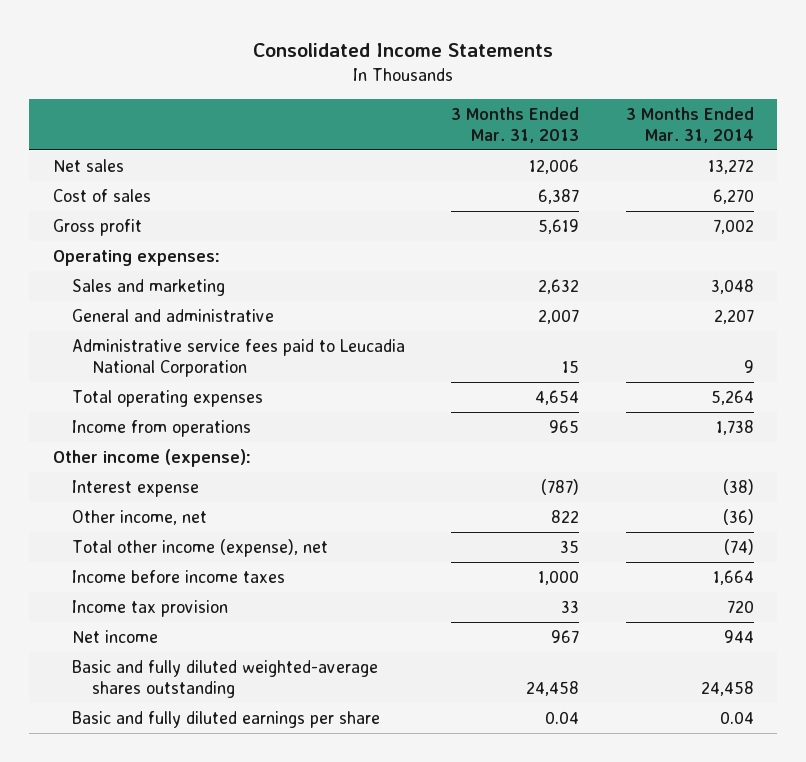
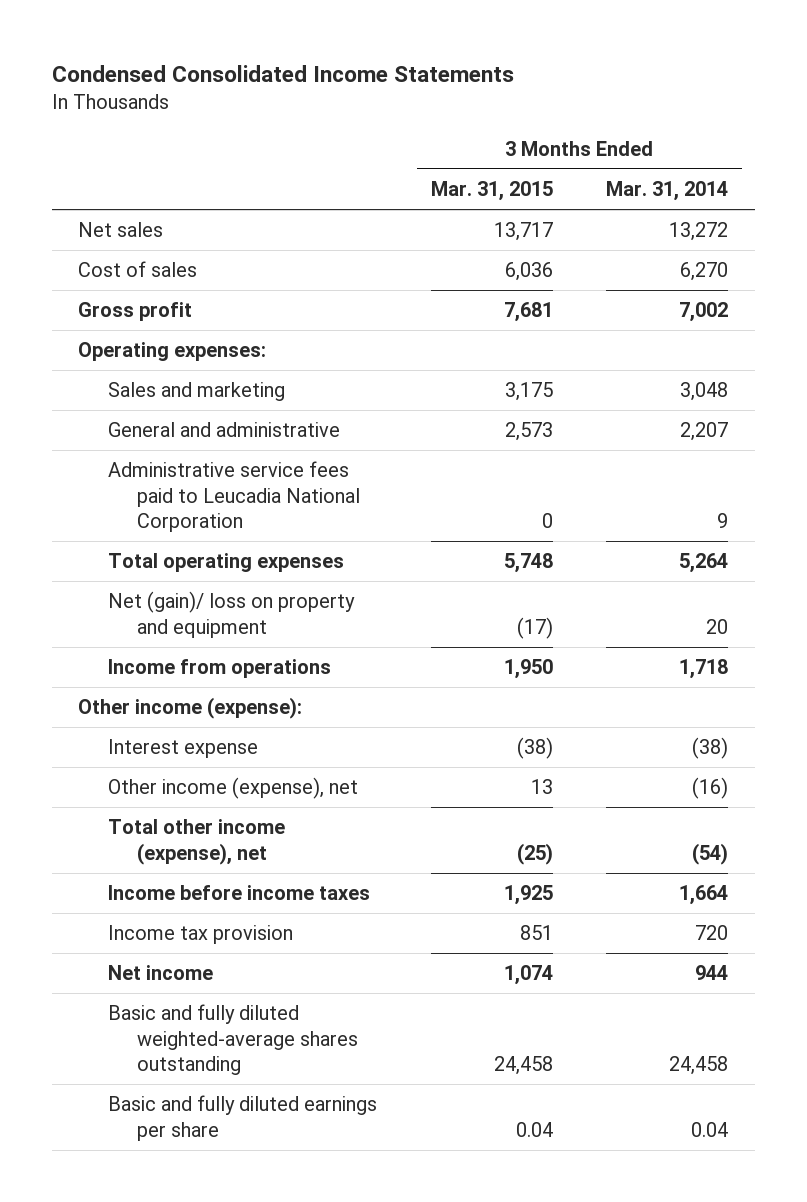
[253,43,554,58] Consolidated Income Statements -> [51,65,514,83] Condensed Consolidated Income Statements
[451,106,580,143] 3 Months Ended Mar. 31, 2013 -> none
none -> [430,180,553,201] Mar. 31, 2015
none -> [107,591,355,638] Net (gain)/ loss on property and equipment
[715,419,754,435] 1,738 -> [679,659,729,680] 1,718
[72,509,208,525] Other income, net -> [107,777,358,800] Other income (expense), net
[722,508,754,525] (36) -> [692,777,729,800] (16)
[723,538,754,555] (74) -> [692,842,729,865] (54)

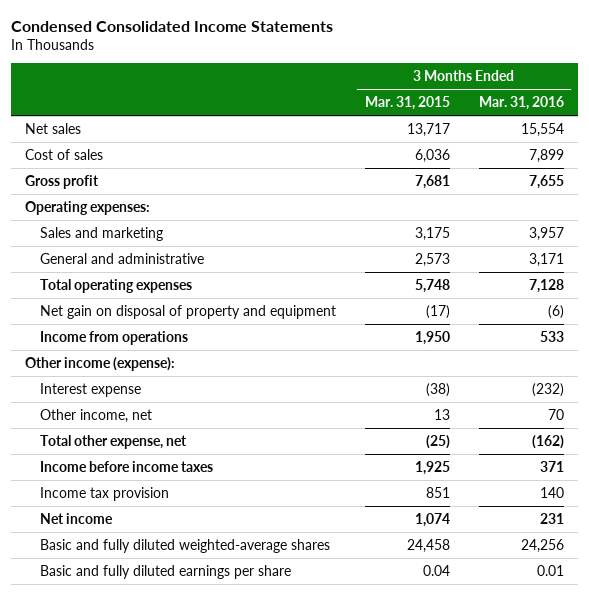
[606,180,729,201] Mar. 31, 2014 -> none
none -> [478,95,564,110] Mar. 31, 2016
[107,461,361,533] Administrative service fees paid to Leucadia National Corporation -> none
[107,591,355,638] Net (gain)/ loss on property and equipment -> [39,304,336,319] Net gain on disposal of property and equipment
[107,777,358,800] Other income (expense), net -> [39,408,152,423] Other income, net
[107,819,285,865] Total other income (expense), net -> [39,434,187,449] Total other expense, net
[107,1004,359,1076] Basic and fully diluted weighted-average shares outstanding -> [39,538,330,553] Basic and fully diluted weighted-average shares

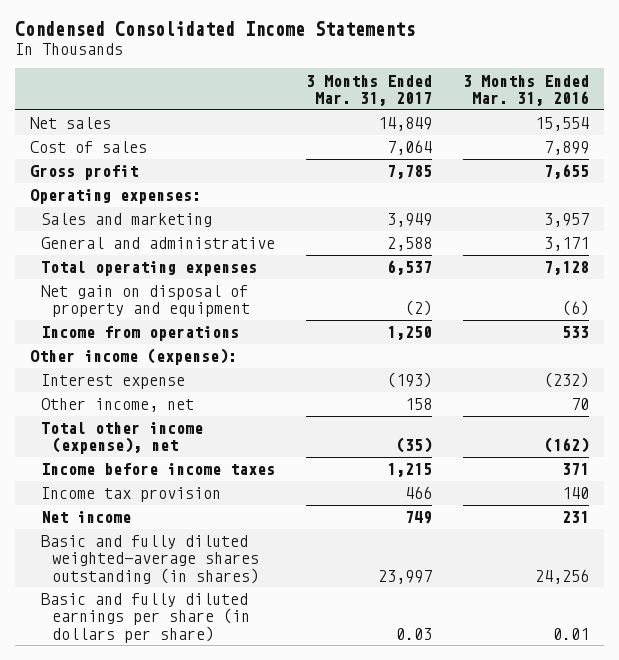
[364,95,450,110] Mar. 31, 2015 -> none
none -> [305,74,432,106] 3 Months Ended Mar. 31, 2017
[39,434,187,449] Total other expense, net -> [41,422,204,455] Total other income (expense), net
[39,538,330,553] Basic and fully diluted weighted-average shares -> [41,535,259,584] Basic and fully diluted weighted-average shares outstanding (in shares)
[39,564,291,579] Basic and fully diluted earnings per share -> [41,593,250,643] Basic and fully diluted earnings per share (in dollars per share)

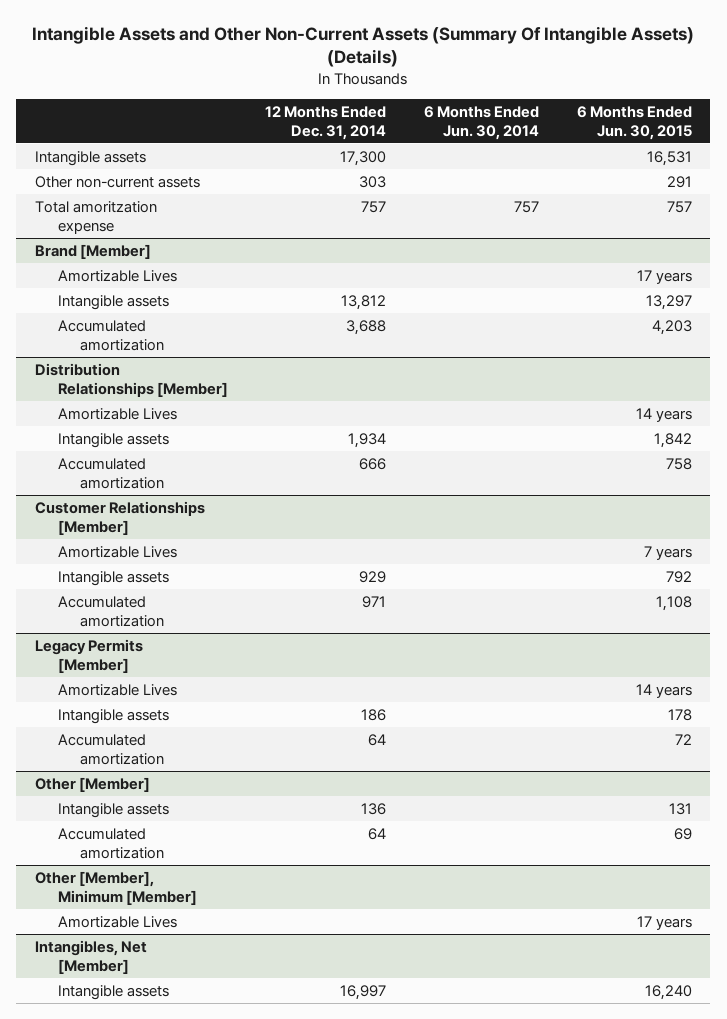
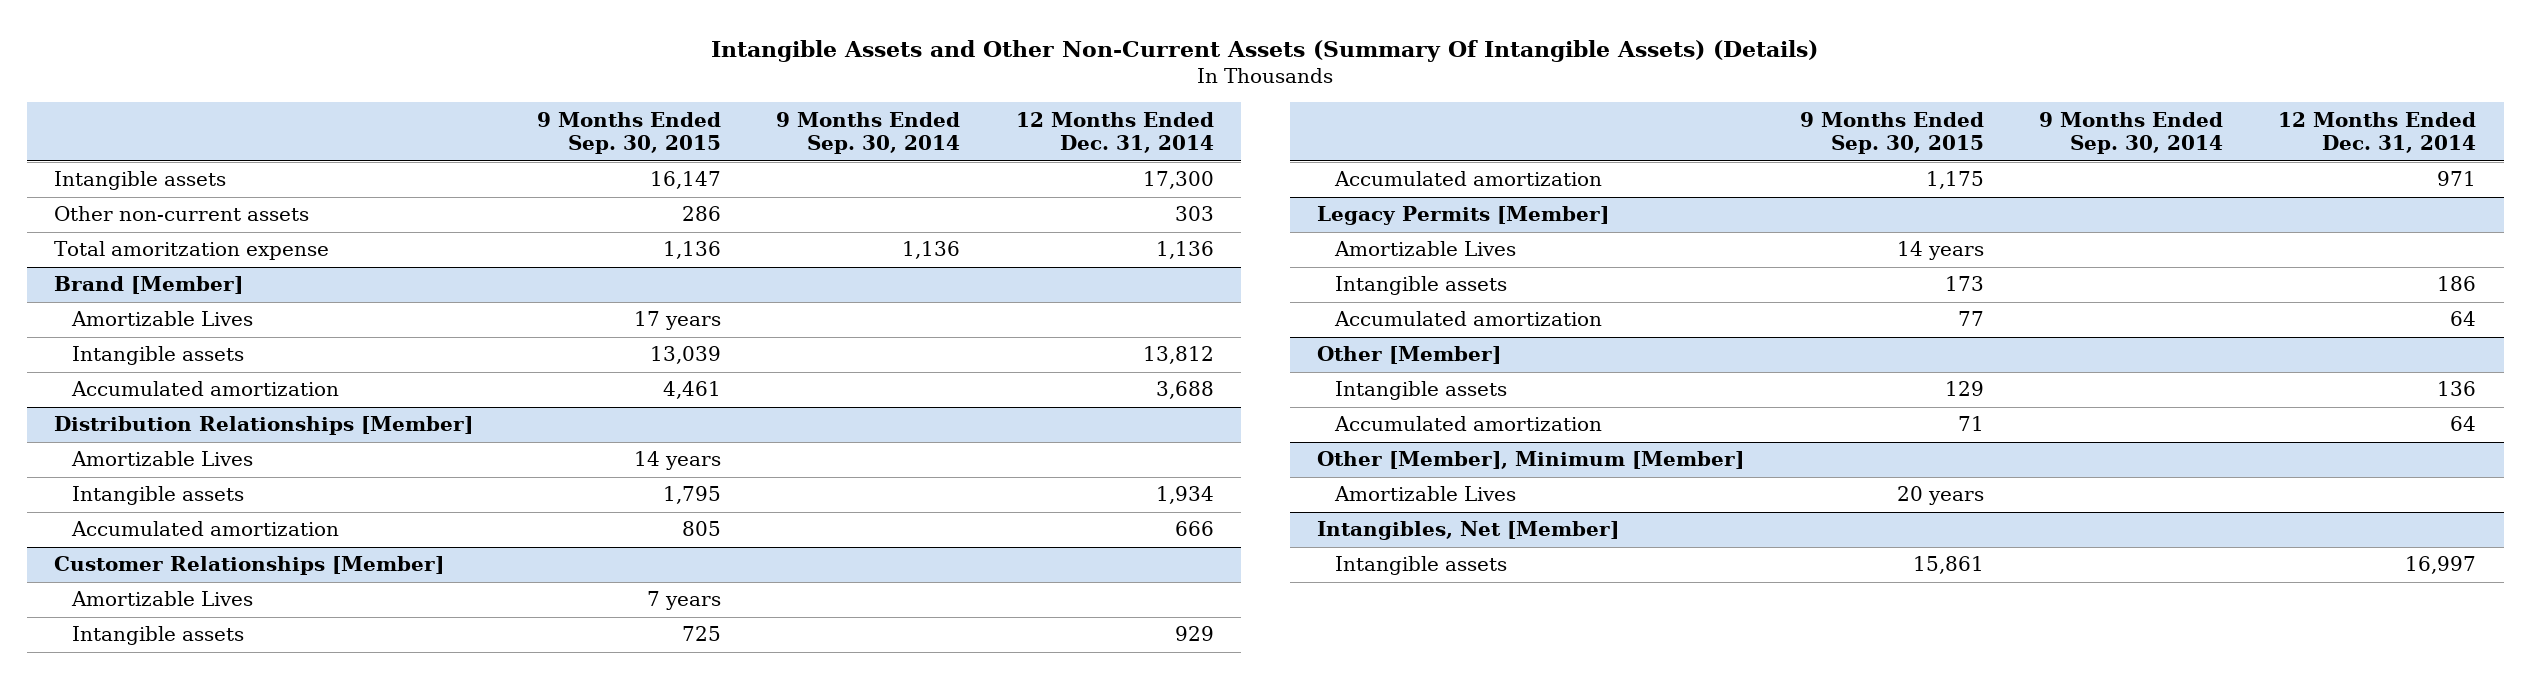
[423,105,539,140] 6 Months Ended Jun. 30, 2014 -> none
[576,105,692,140] 6 Months Ended Jun. 30, 2015 -> none
none -> [536,111,721,155] 9 Months Ended Sep. 30, 2015
none -> [776,111,961,155] 9 Months Ended Sep. 30, 2014
[361,200,387,213] 757 -> [1155,241,1214,260] 1,136

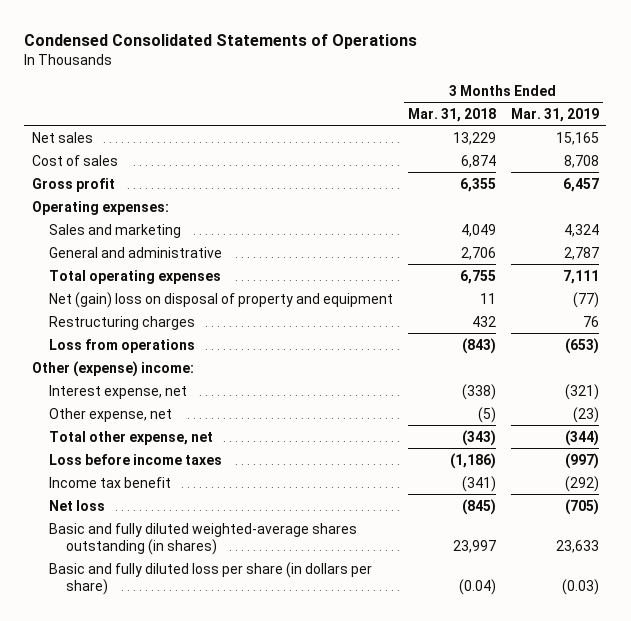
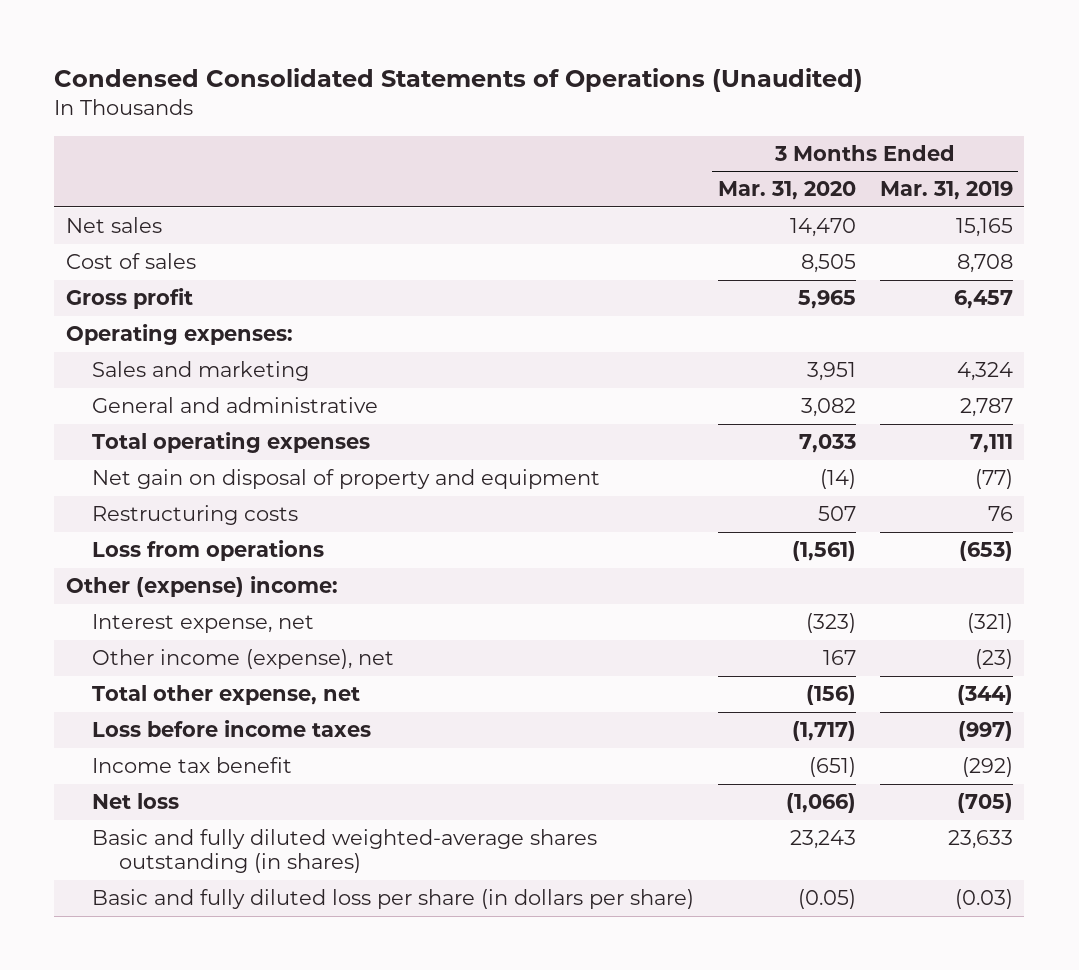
[24,34,418,50] Condensed Consolidated Statements of Operations -> [54,67,864,92] Condensed Consolidated Statements of Operations (Unaudited)
[407,107,496,122] Mar. 31, 2018 -> none
none -> [717,181,856,201] Mar. 31, 2020
[48,315,195,330] Restructuring charges -> none
[48,291,393,308] Net (gain) loss on disposal of property and equipment -> [92,469,601,490] Net gain on disposal of property and equipment
none -> [92,505,299,526] Restructuring costs
[48,407,172,422] Other expense, net -> [92,649,395,670] Other income (expense), net

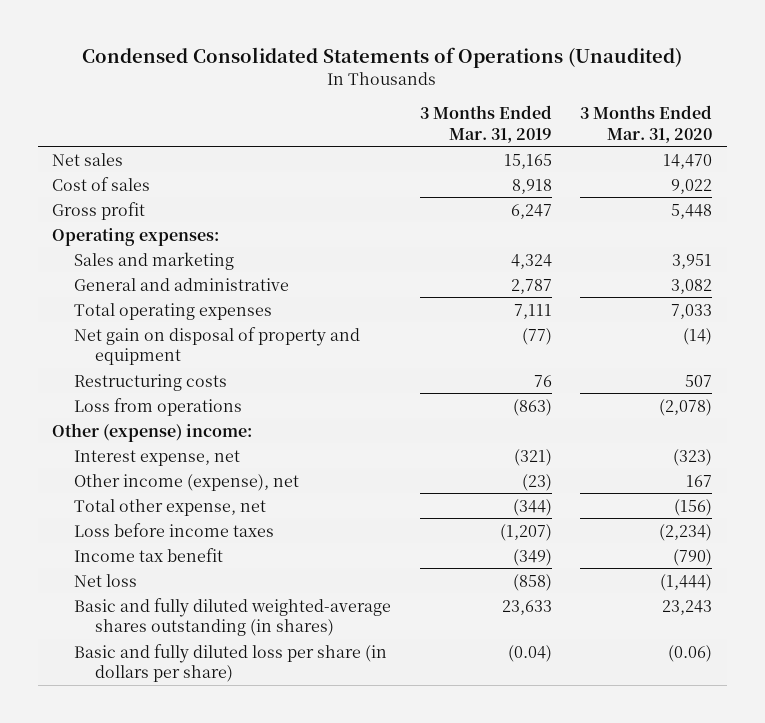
[800,254,856,274] 8,505 -> [671,178,713,194] 9,022
[956,254,1013,274] 8,708 -> [511,178,552,194] 8,918
[797,290,856,310] 5,965 -> [671,203,713,219] 5,448
[953,290,1013,310] 6,457 -> [510,203,552,219] 6,247
[791,541,856,562] (1,561) -> [659,398,713,416] (2,078)
[958,541,1013,562] (653) -> [512,398,552,416] (863)
[791,721,856,742] (1,717) -> [659,523,713,541] (2,234)
[957,721,1013,742] (997) -> [499,523,552,541] (1,207)
[808,757,856,778] (651) -> [673,548,713,566] (790)
[961,757,1013,778] (292) -> [512,548,552,566] (349)
[785,793,856,814] (1,066) -> [660,573,713,591] (1,444)
[956,793,1013,814] (705) -> [512,573,552,591] (858)
[797,889,856,910] (0.05) -> [668,644,713,662] (0.06)
[954,889,1013,910] (0.03) -> [507,644,552,662] (0.04)

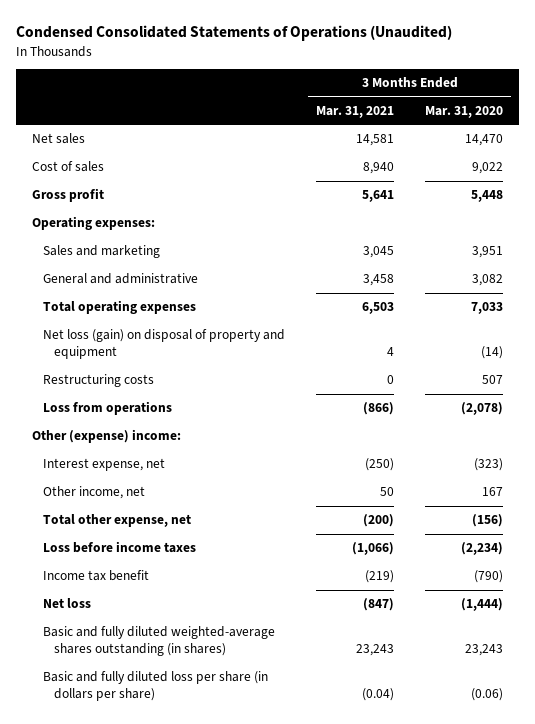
[419,105,552,143] 3 Months Ended Mar. 31, 2019 -> none
none -> [316,105,395,118] Mar. 31, 2021
[73,326,360,365] Net gain on disposal of property and equipment -> [43,329,286,360] Net loss (gain) on disposal of property and equipment
[73,473,299,491] Other income (expense), net -> [43,486,146,500] Other income, net

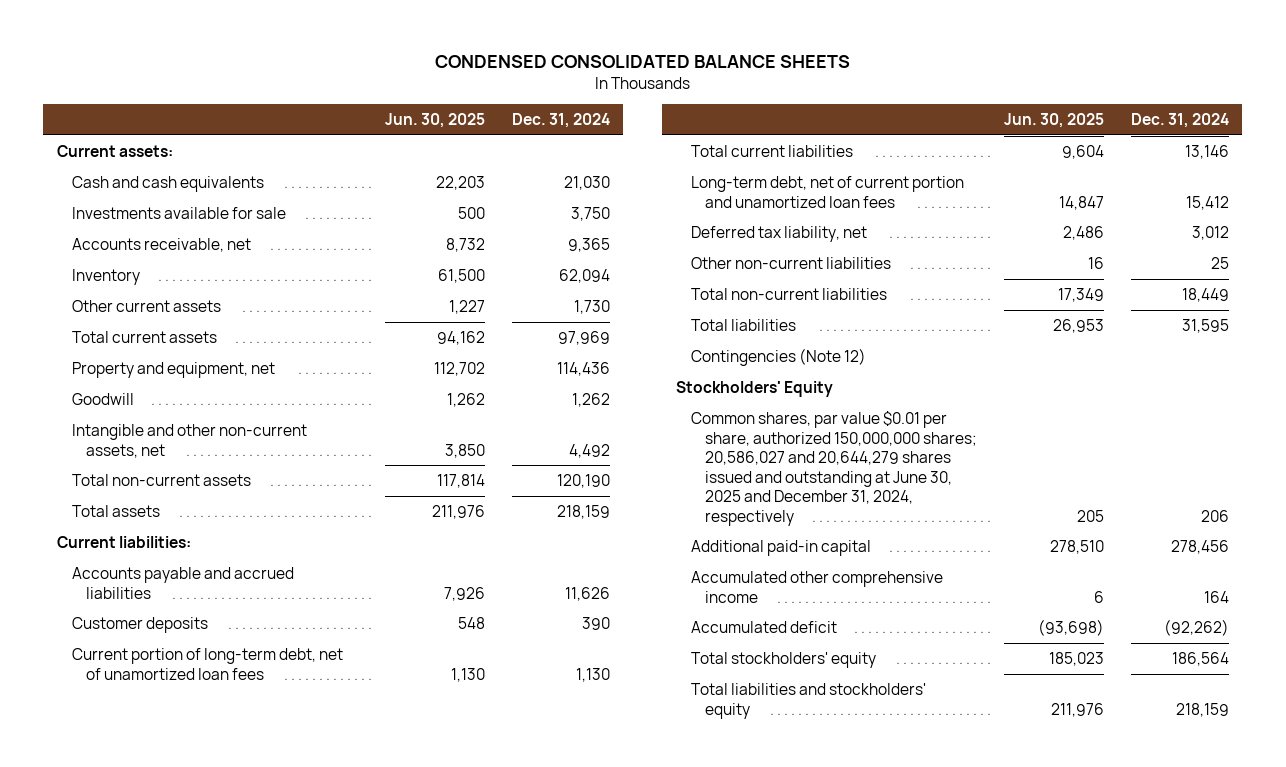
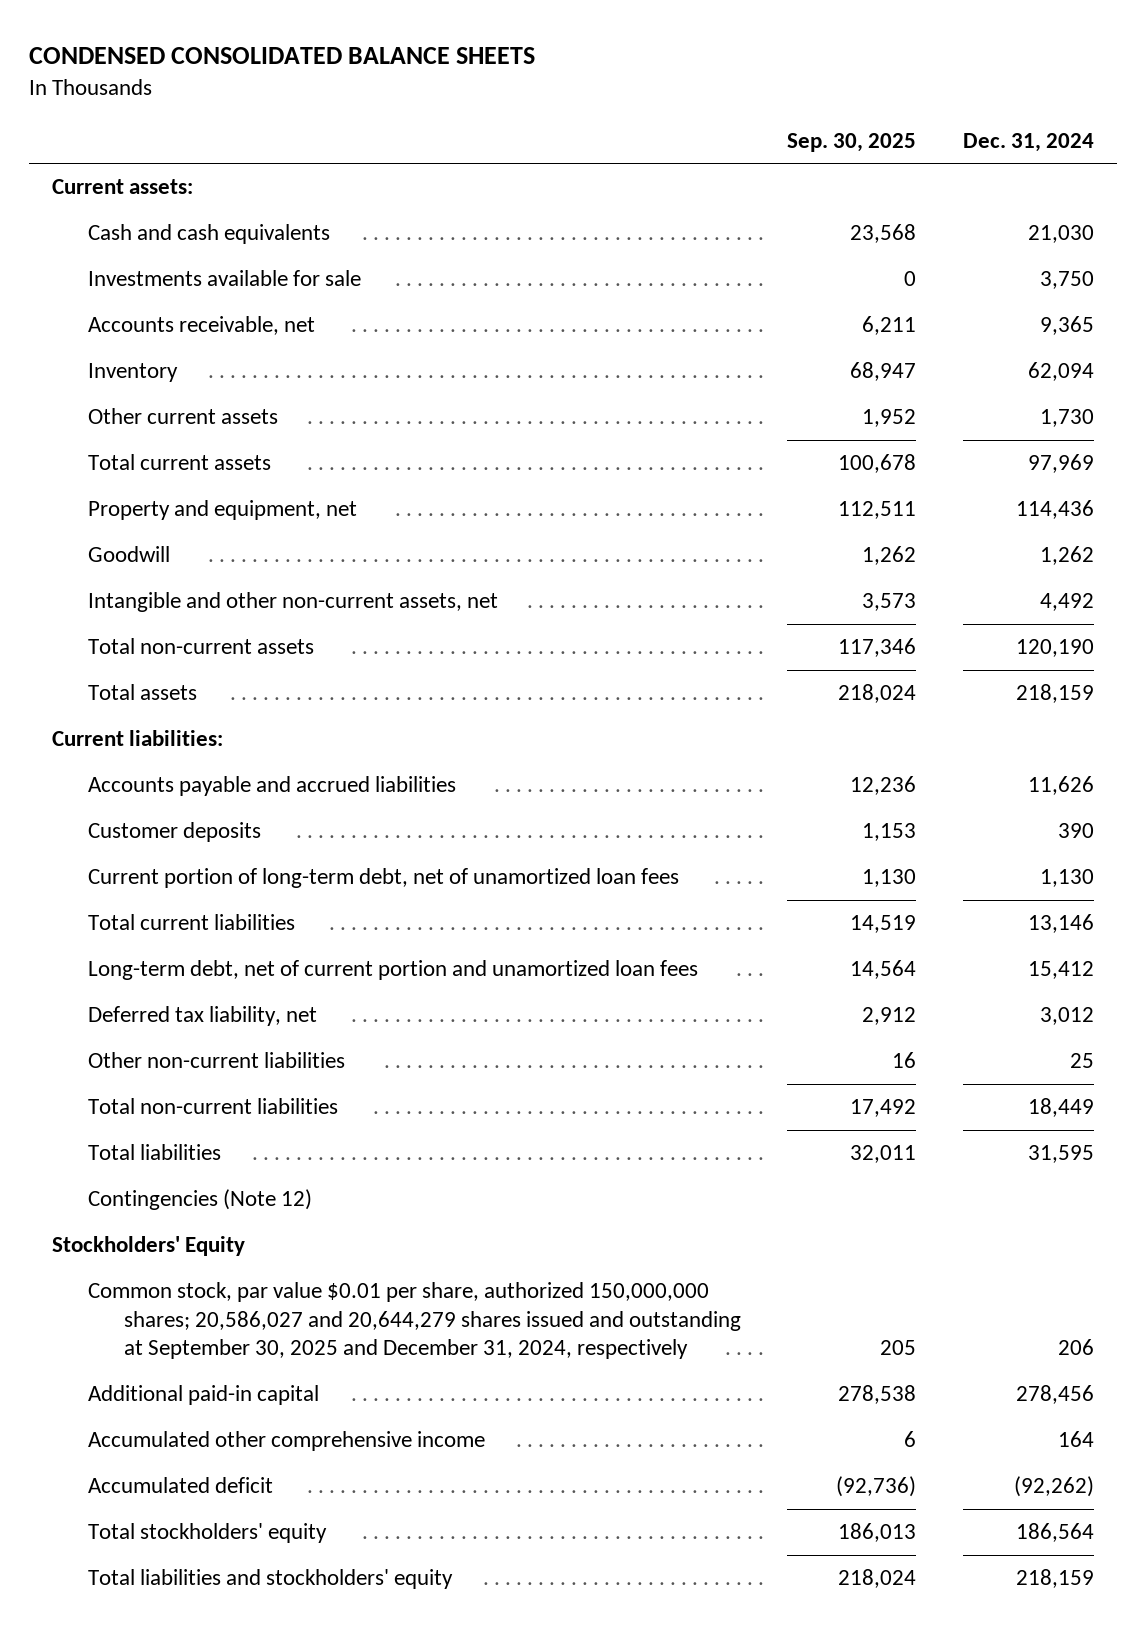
[385,113,486,129] Jun. 30, 2025 -> none
none -> [787,132,917,152] Sep. 30, 2025
[690,411,978,526] Common shares, par value $0.01 per share, authorized 150,000,000 shares; 20,586,027 and 20,644,279 shares issued and outstanding at June 30, 2025 and December 31, 2024, respectively -> [87,1282,741,1360] Common stock, par value $0.01 per share, authorized 150,000,000 shares; 20,586,027 and 20,644,279 shares issued and outstanding at September 30, 2025 and December 31, 2024, respectively

